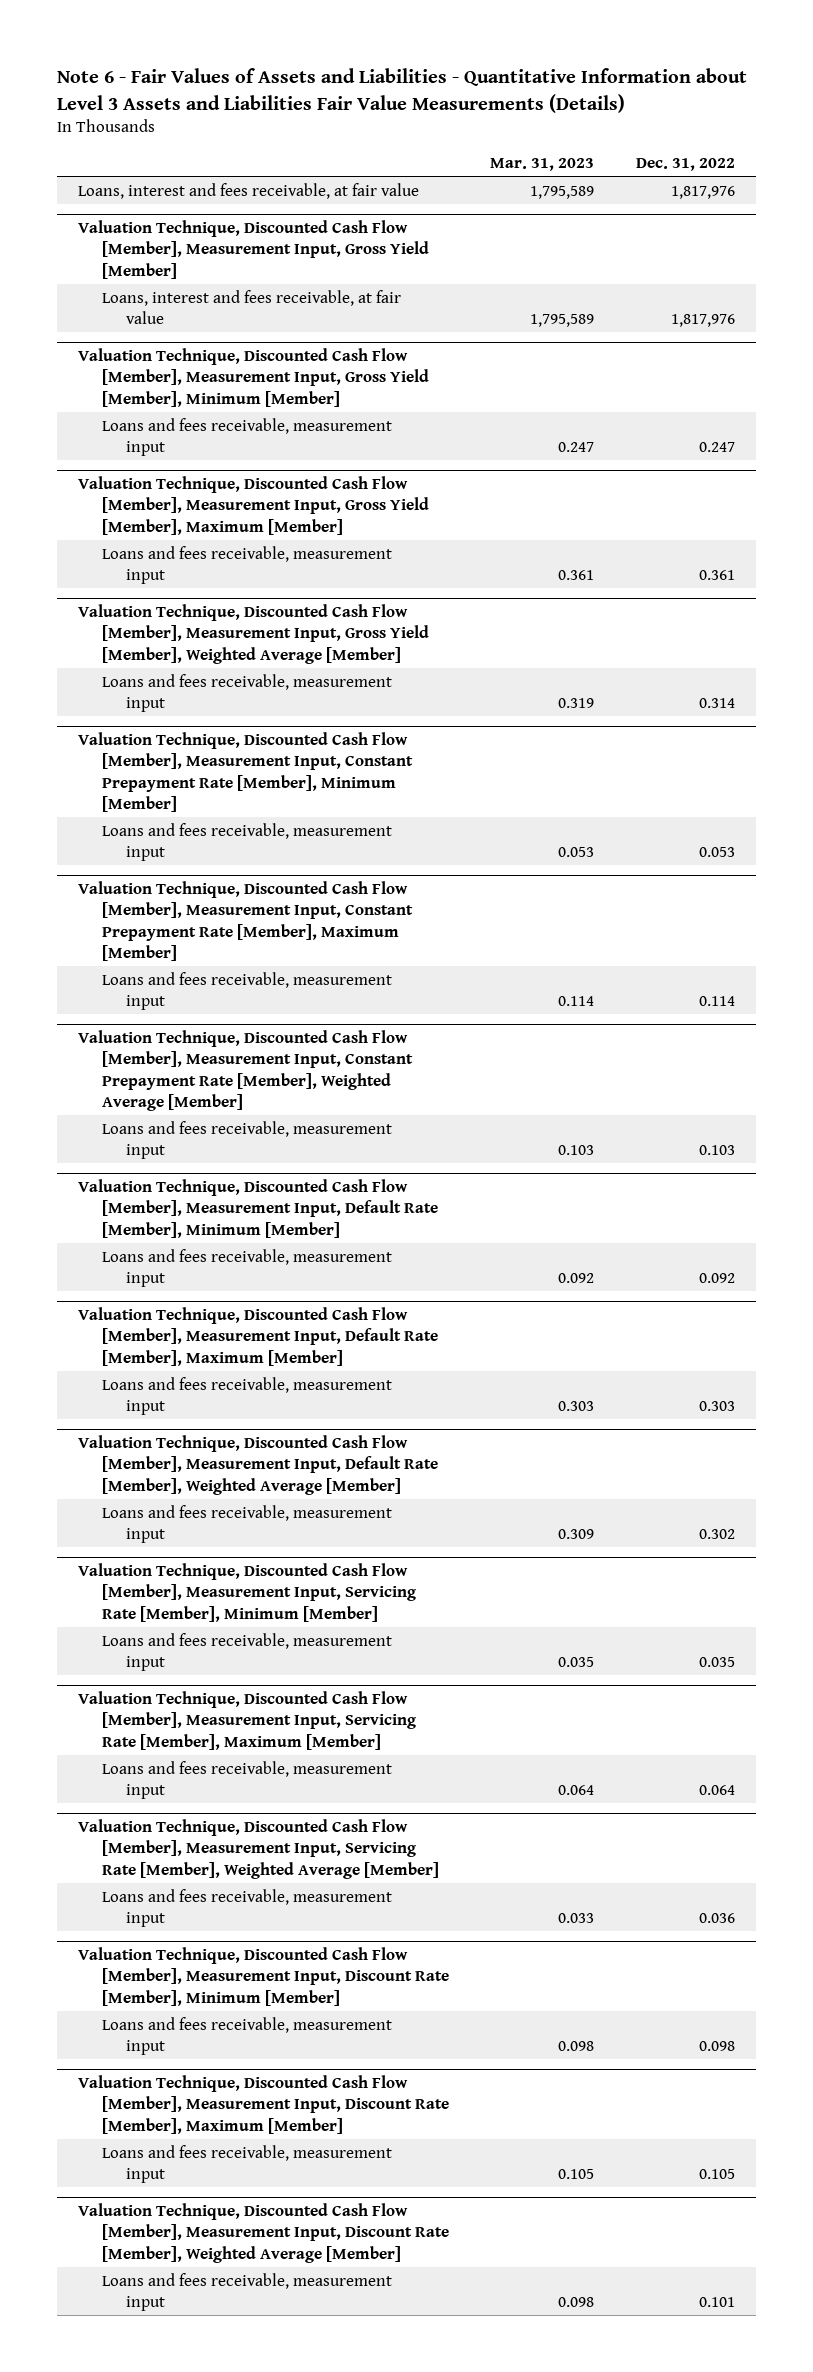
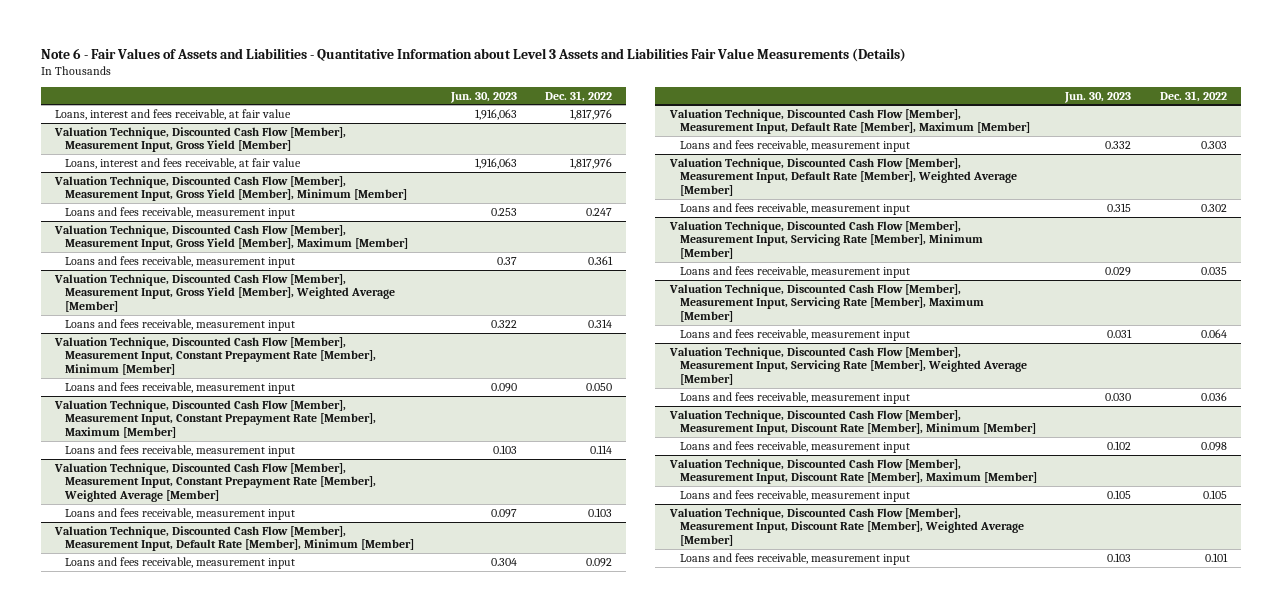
[490,157,595,171] Mar. 31, 2023 -> none
none -> [449,91,517,103] Jun. 30, 2023
[698,846,735,857] 0.053 -> [585,382,612,391] 0.050

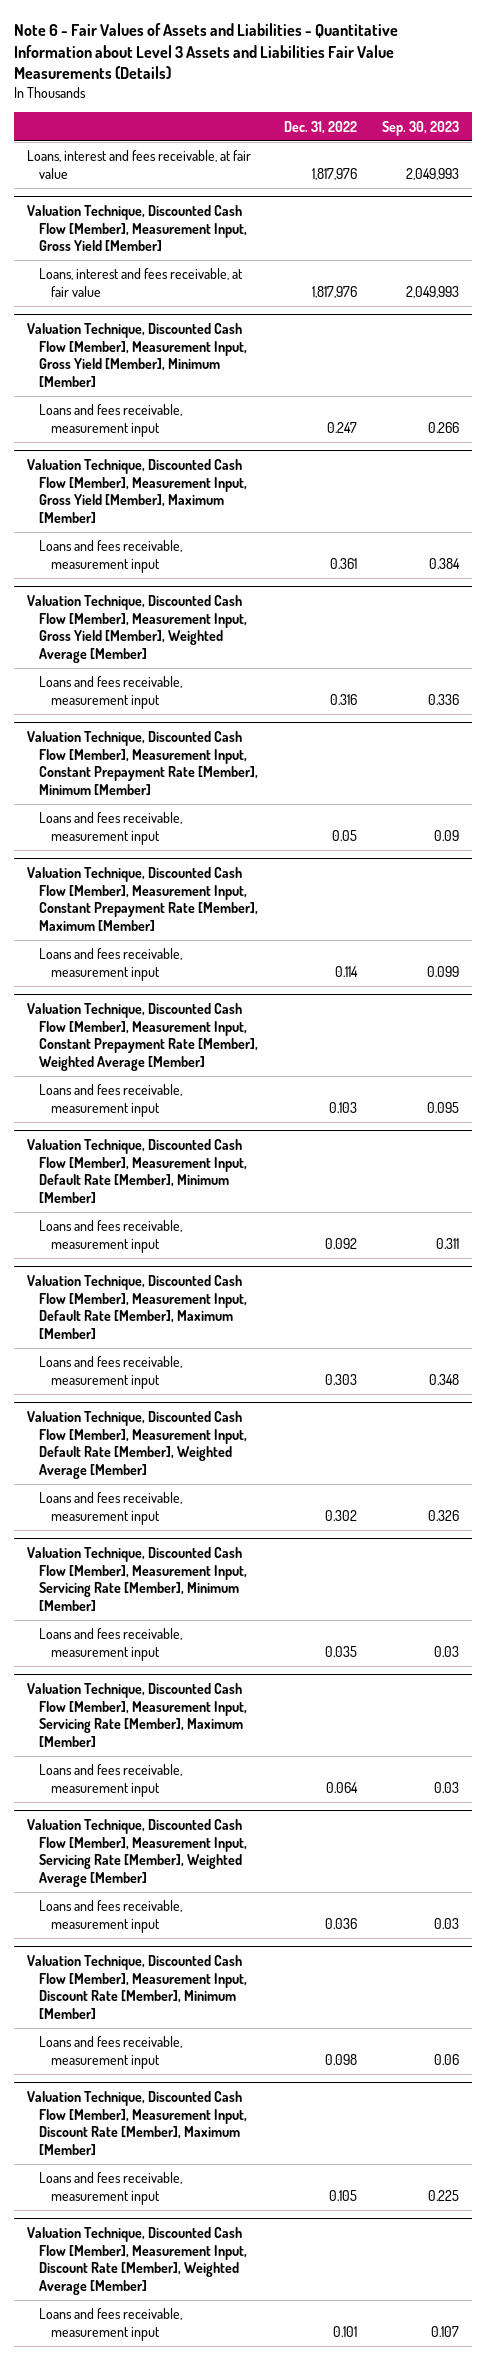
[449,91,517,103] Jun. 30, 2023 -> none
none -> [382,120,460,136] Sep. 30, 2023
[587,318,612,328] 0.314 -> [329,693,357,705] 0.316
[585,382,612,391] 0.050 -> [331,829,357,841] 0.05

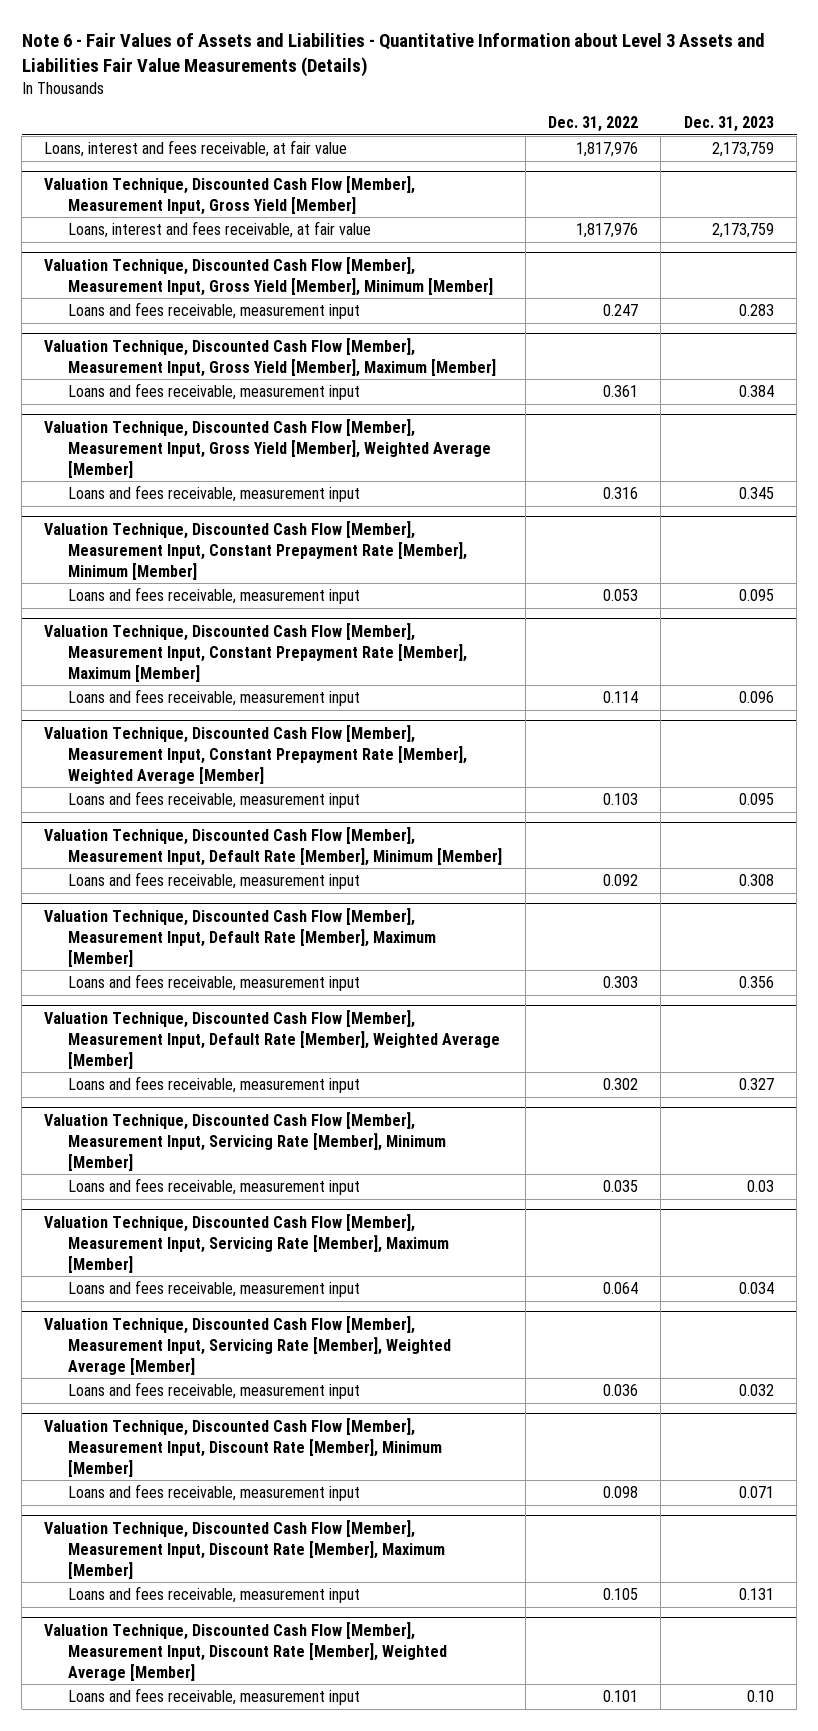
[382,120,460,136] Sep. 30, 2023 -> none
none -> [683,116,774,133] Dec. 31, 2023
[331,829,357,841] 0.05 -> [603,589,639,602] 0.053

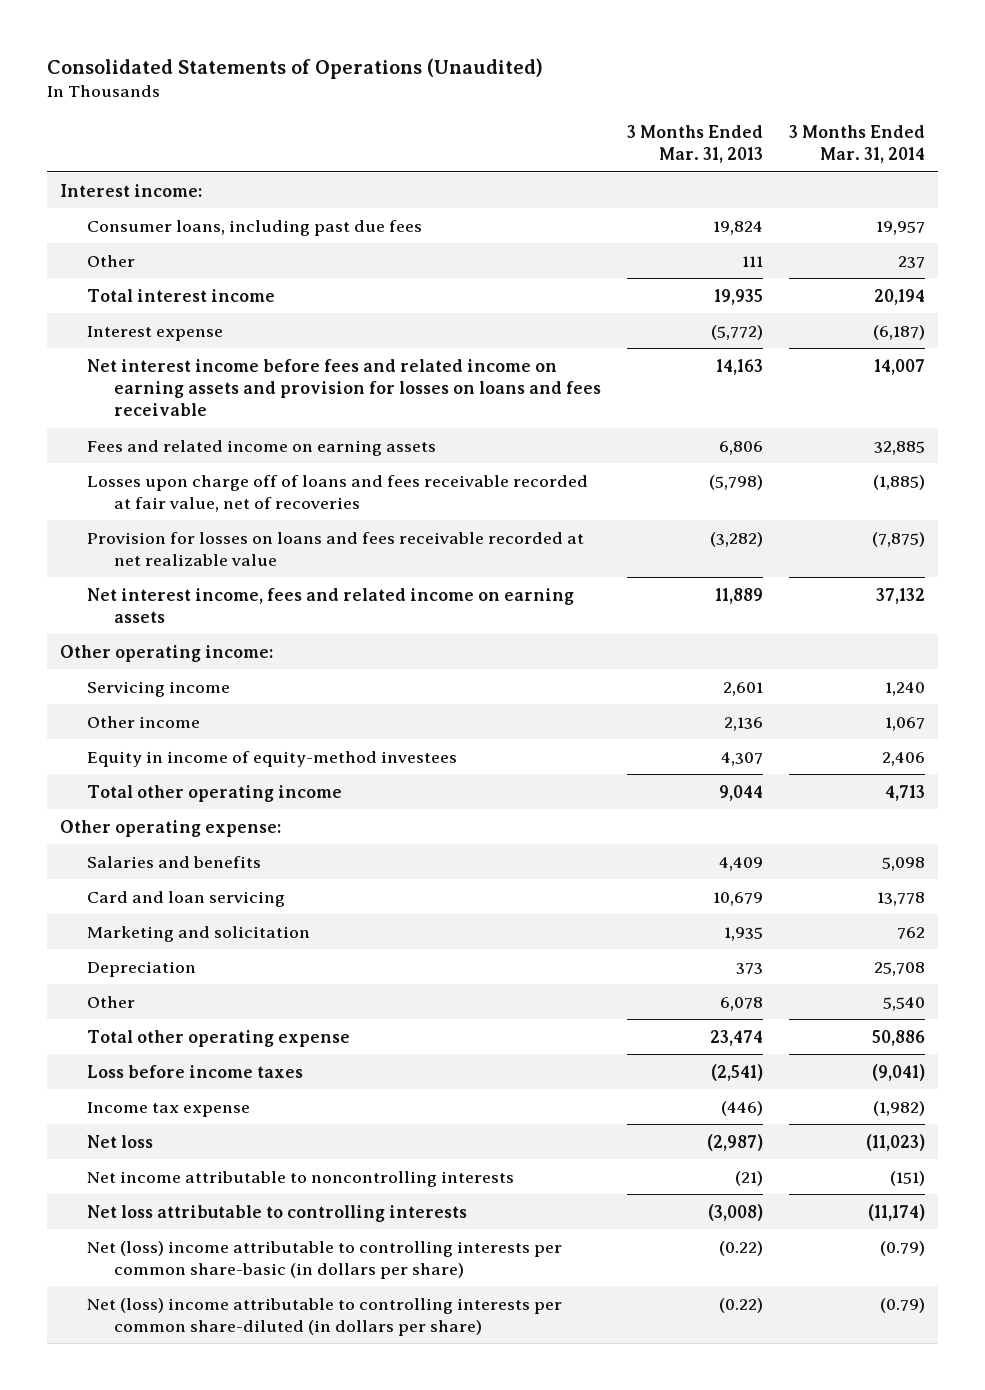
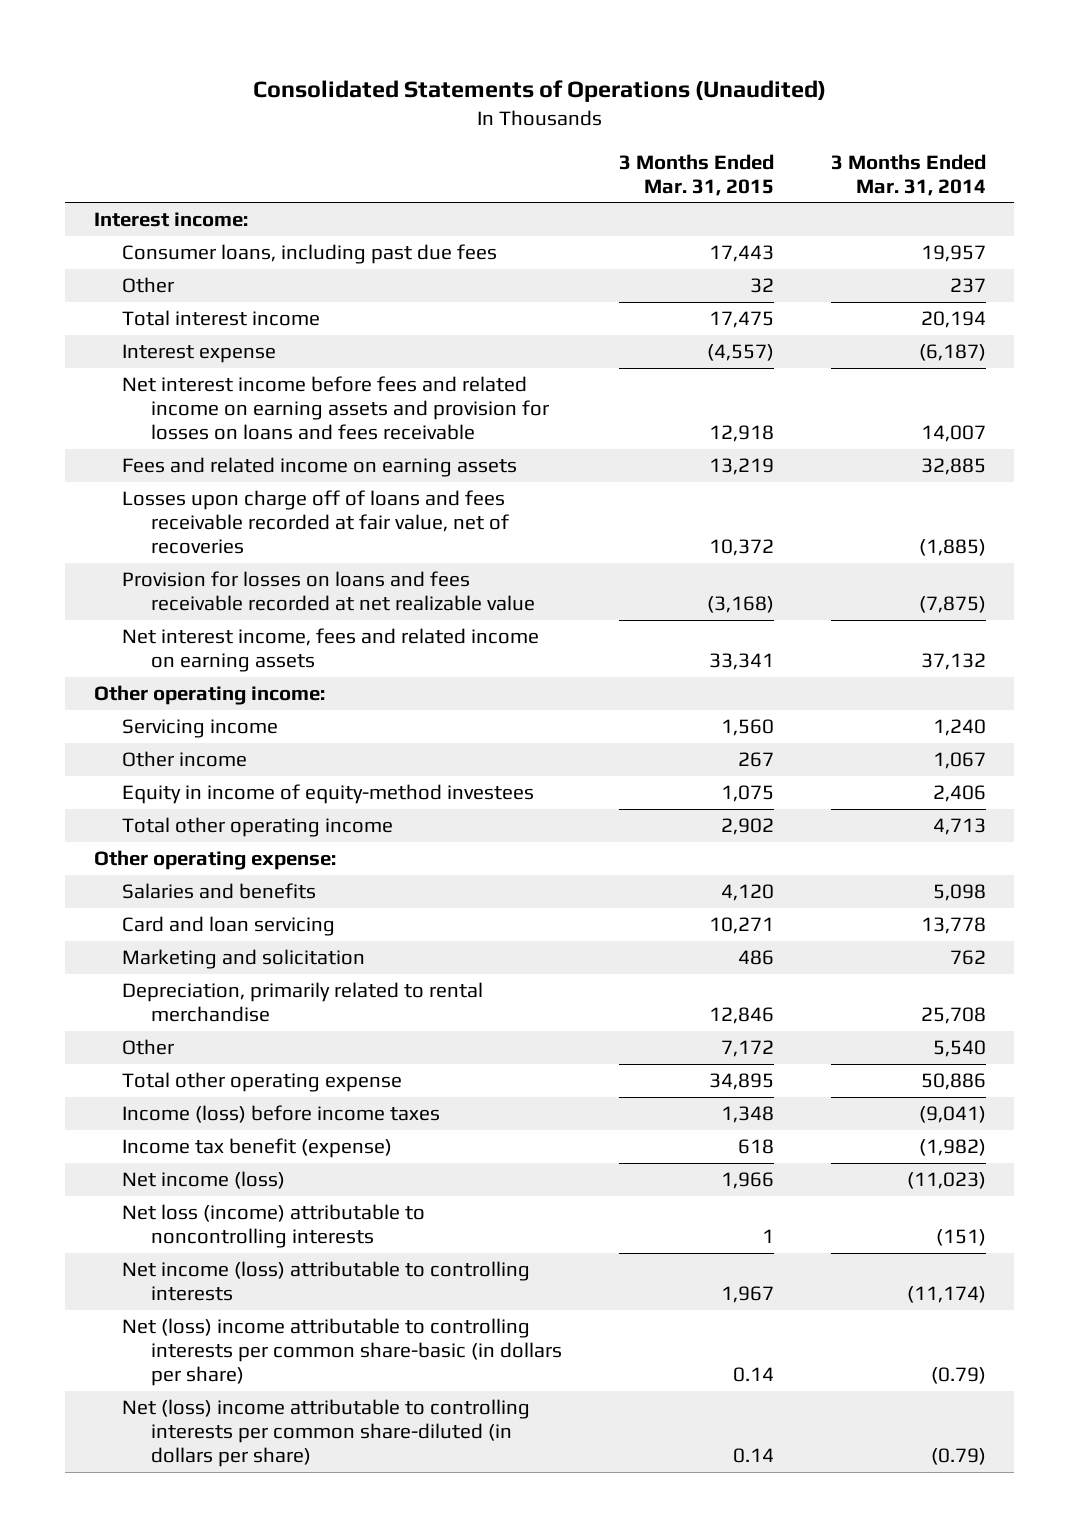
[626,124,763,164] 3 Months Ended Mar. 31, 2013 -> none
none -> [619,153,775,196] 3 Months Ended Mar. 31, 2015
[86,960,196,977] Depreciation -> [122,982,484,1023] Depreciation, primarily related to rental merchandise
[86,1064,303,1078] Loss before income taxes -> [122,1105,441,1124] Income (loss) before income taxes
[86,1101,250,1117] Income tax expense -> [122,1138,393,1159] Income tax benefit (expense)
[86,1134,153,1148] Net loss -> [122,1171,286,1190] Net income (loss)
[86,1170,514,1187] Net income attributable to noncontrolling interests -> [122,1204,426,1249] Net loss (income) attributable to noncontrolling interests
[86,1204,467,1222] Net loss attributable to controlling interests -> [122,1261,531,1302] Net income (loss) attributable to controlling interests

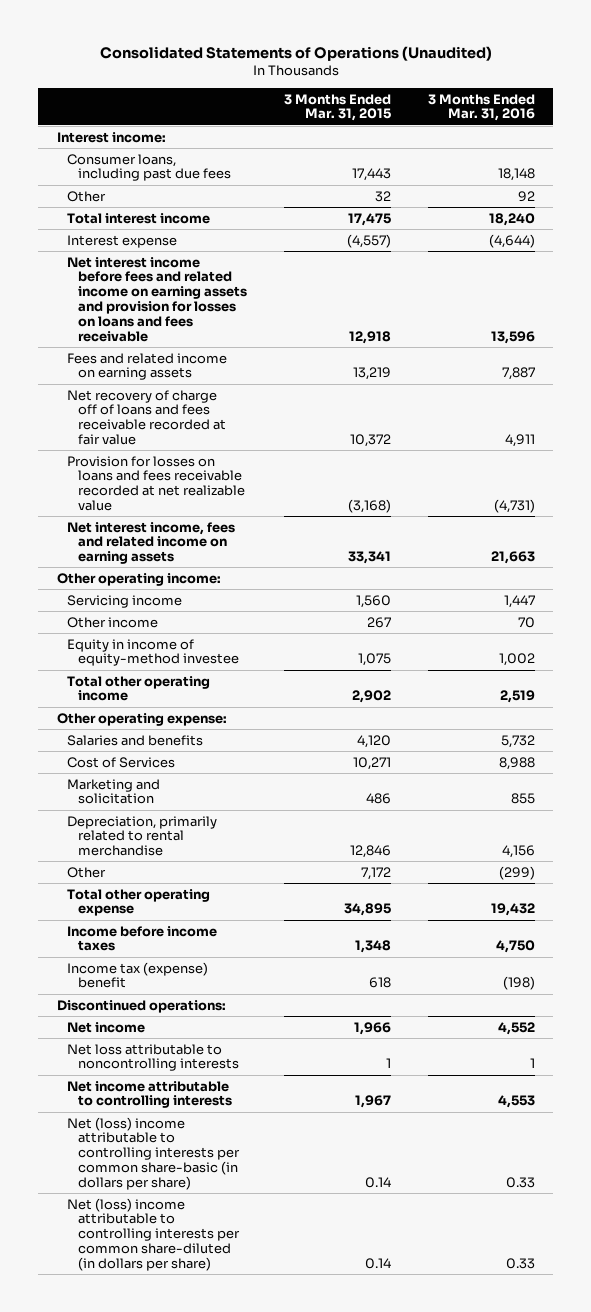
[830,153,986,196] 3 Months Ended Mar. 31, 2014 -> none
none -> [427,93,535,122] 3 Months Ended Mar. 31, 2016
[122,490,510,555] Losses upon charge off of loans and fees receivable recorded at fair value, net of recoveries -> [67,389,226,446] Net recovery of charge off of loans and fees receivable recorded at fair value
[122,784,535,805] Equity in income of equity-method investees -> [67,638,239,667] Equity in income of equity-method investee
[122,916,336,937] Card and loan servicing -> [67,756,176,768] Cost of Services
[122,1105,441,1124] Income (loss) before income taxes -> [67,925,218,952] Income before income taxes
[122,1138,393,1159] Income tax benefit (expense) -> [67,961,209,989] Income tax (expense) benefit
none -> [56,999,226,1013] Discontinued operations:
[122,1171,286,1190] Net income (loss) -> [67,1021,146,1033] Net income
[122,1204,426,1249] Net loss (income) attributable to noncontrolling interests -> [67,1043,239,1072] Net loss attributable to noncontrolling interests
[122,1261,531,1302] Net income (loss) attributable to controlling interests -> [67,1080,232,1109] Net income attributable to controlling interests

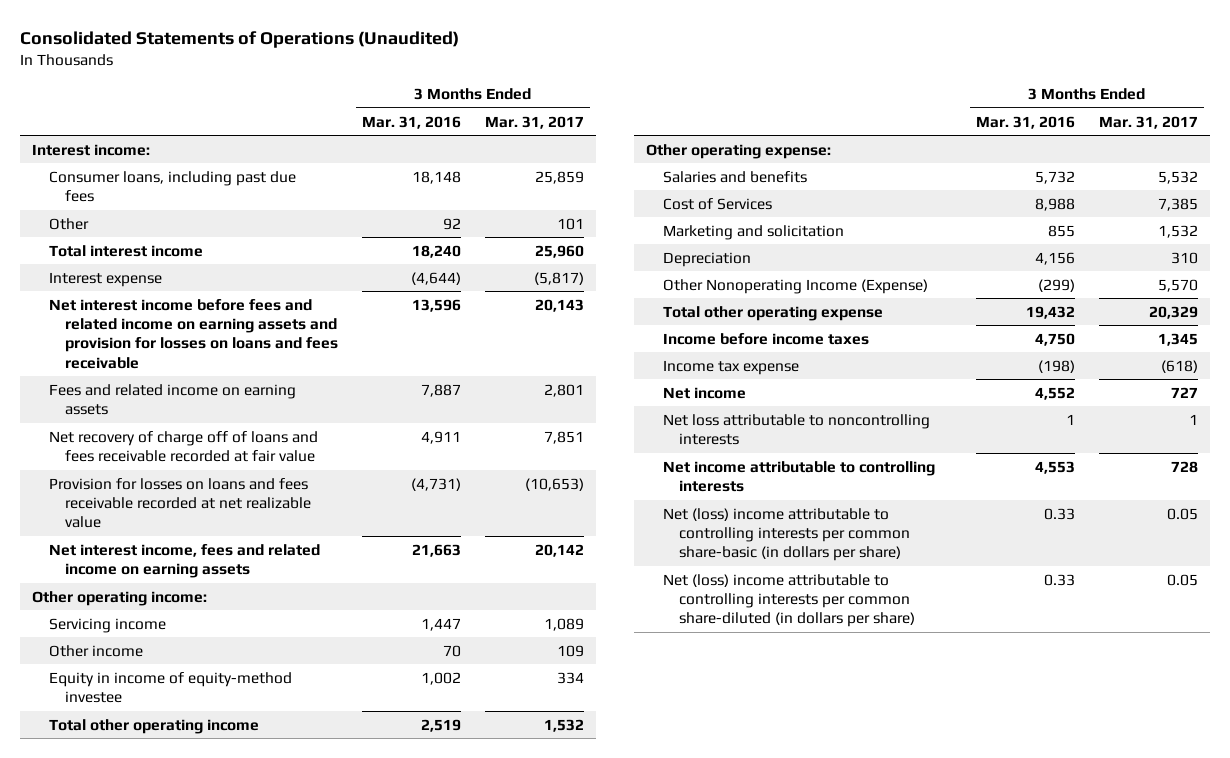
[283,93,391,122] 3 Months Ended Mar. 31, 2015 -> none
none -> [484,115,584,129] Mar. 31, 2017
[67,815,218,857] Depreciation, primarily related to rental merchandise -> [662,251,751,267] Depreciation
[67,866,107,878] Other -> [662,278,928,294] Other Nonoperating Income (Expense)
[56,999,226,1013] Discontinued operations: -> none
[67,961,209,989] Income tax (expense) benefit -> [662,359,799,375] Income tax expense

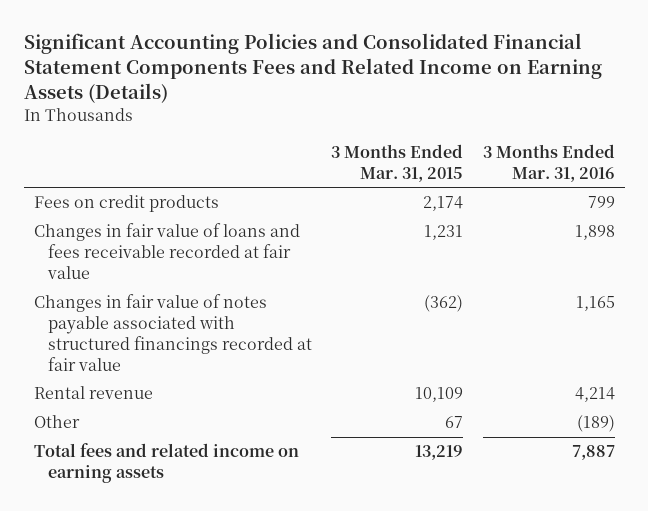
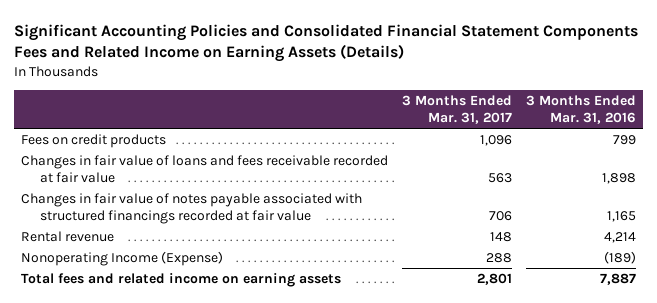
[331,143,464,182] 3 Months Ended Mar. 31, 2015 -> none
none -> [402,95,513,125] 3 Months Ended Mar. 31, 2017
[33,415,80,429] Other -> [20,250,223,266] Nonoperating Income (Expense)

